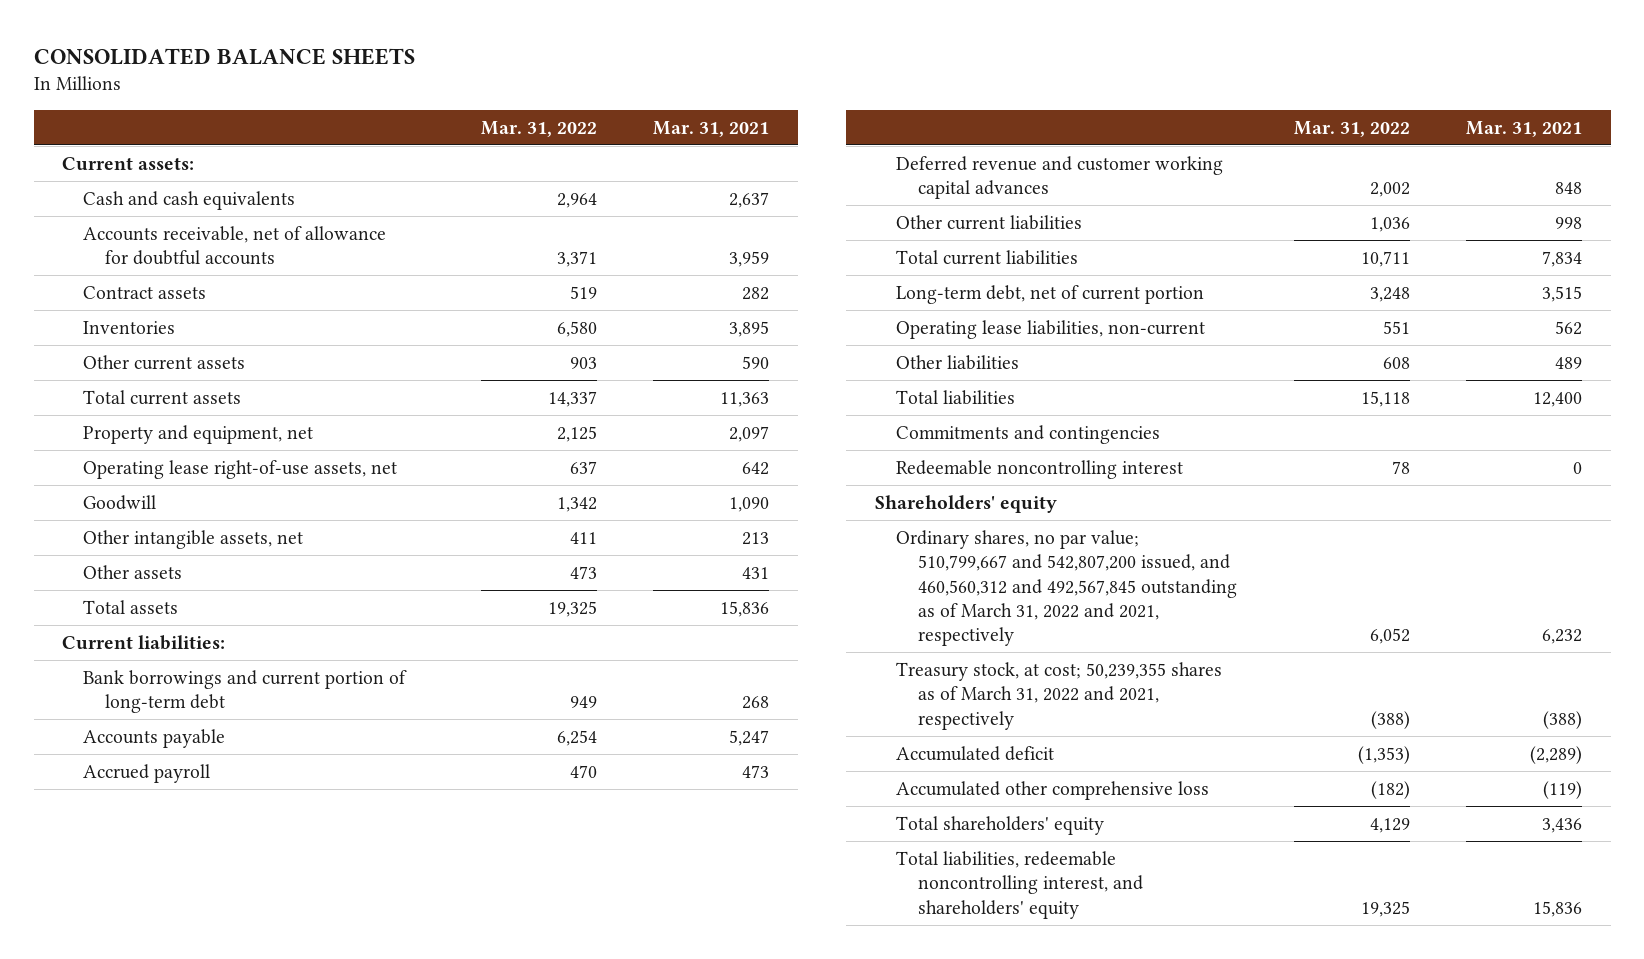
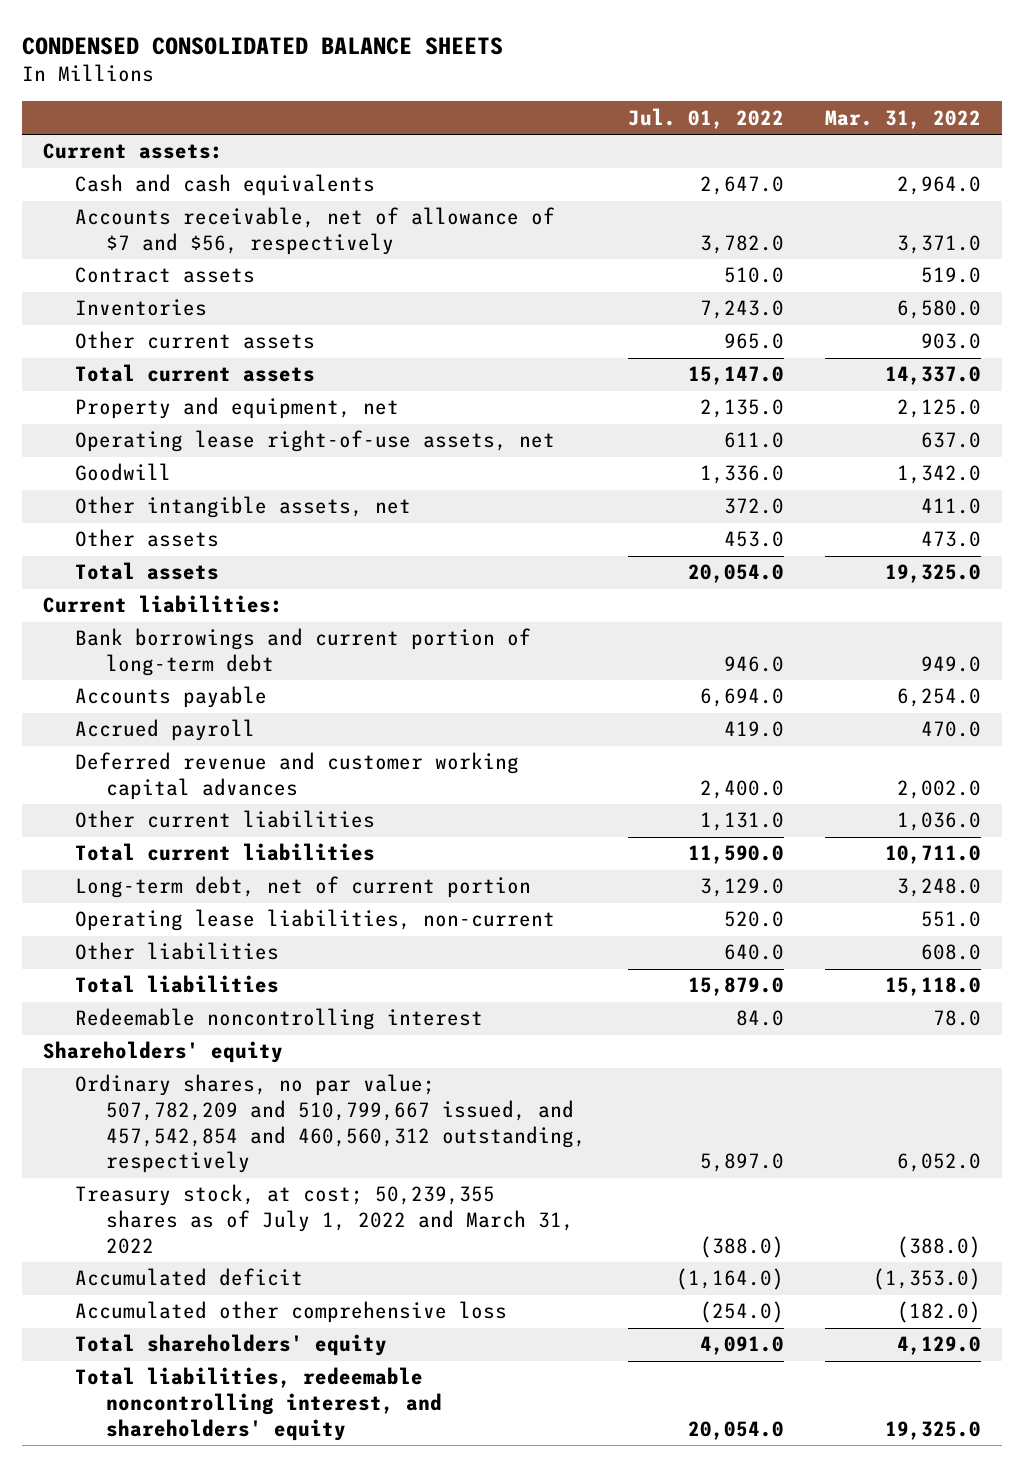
[33,47,415,65] CONSOLIDATED BALANCE SHEETS -> [22,36,504,55] CONDENSED CONSOLIDATED BALANCE SHEETS
[653,120,770,137] Mar. 31, 2021 -> none
none -> [627,107,784,129] Jul. 01, 2022
[556,192,597,208] 2,964 -> [897,176,982,196] 2,964.0
[83,225,387,266] Accounts receivable, net of allowance for doubtful accounts -> [74,207,555,256] Accounts receivable, net of allowance of $7 and $56, respectively
[556,251,597,268] 3,371 -> [897,235,982,255] 3,371.0
[569,285,597,299] 519 -> [921,267,982,284] 519.0
[556,320,597,337] 6,580 -> [897,300,982,320] 6,580.0
[569,356,597,369] 903 -> [921,333,982,350] 903.0
[547,390,597,407] 14,337 -> [885,366,982,386] 14,337.0
[556,425,597,442] 2,125 -> [897,399,982,419] 2,125.0
[569,460,597,474] 637 -> [921,432,982,449] 637.0
[556,496,597,512] 1,342 -> [897,465,982,485] 1,342.0
[569,531,597,544] 411 -> [921,498,982,515] 411.0
[569,565,597,579] 473 -> [921,531,982,548] 473.0
[547,600,597,617] 19,325 -> [885,564,982,584] 19,325.0
[896,424,1161,444] Commitments and contingencies -> none
[569,696,597,709] 949 -> [921,656,982,673] 949.0
[556,729,597,746] 6,254 -> [897,688,982,708] 6,254.0
[569,764,597,778] 470 -> [921,721,982,738] 470.0
[1369,182,1410,198] 2,002 -> [897,780,982,800] 2,002.0
[1369,216,1410,232] 1,036 -> [897,812,982,832] 1,036.0
[1360,250,1410,267] 10,711 -> [885,845,982,865] 10,711.0
[1369,286,1410,302] 3,248 -> [897,878,982,898] 3,248.0
[1382,320,1410,334] 551 -> [921,911,982,928] 551.0
[1382,356,1410,369] 608 -> [921,944,982,961] 608.0
[1360,390,1410,407] 15,118 -> [885,977,982,997] 15,118.0
[1391,460,1410,474] 78 -> [933,1010,982,1027] 78.0
[896,529,1238,647] Ordinary shares, no par value; 510,799,667 and 542,807,200 issued, and 460,560,312 and 492,567,845 outstanding as of March 31, 2022 and 2021, respectively -> [74,1074,586,1174] Ordinary shares, no par value; 507,782,209 and 510,799,667 issued, and 457,542,854 and 460,560,312 outstanding, respectively
[1369,628,1410,645] 6,052 -> [897,1153,982,1173] 6,052.0
[896,661,1223,730] Treasury stock, at cost; 50,239,355 shares as of March 31, 2022 and 2021, respectively -> [74,1184,574,1254] Treasury stock, at cost; 50,239,355 shares as of July 1, 2022 and March 31, 2022
[1370,710,1410,729] (388) -> [897,1235,982,1258] (388.0)
[1357,745,1410,764] (1,353) -> [873,1268,982,1291] (1,353.0)
[1370,780,1410,799] (182) -> [897,1301,982,1324] (182.0)
[1369,817,1410,833] 4,129 -> [897,1336,982,1356] 4,129.0
[1360,900,1410,917] 19,325 -> [885,1420,982,1440] 19,325.0

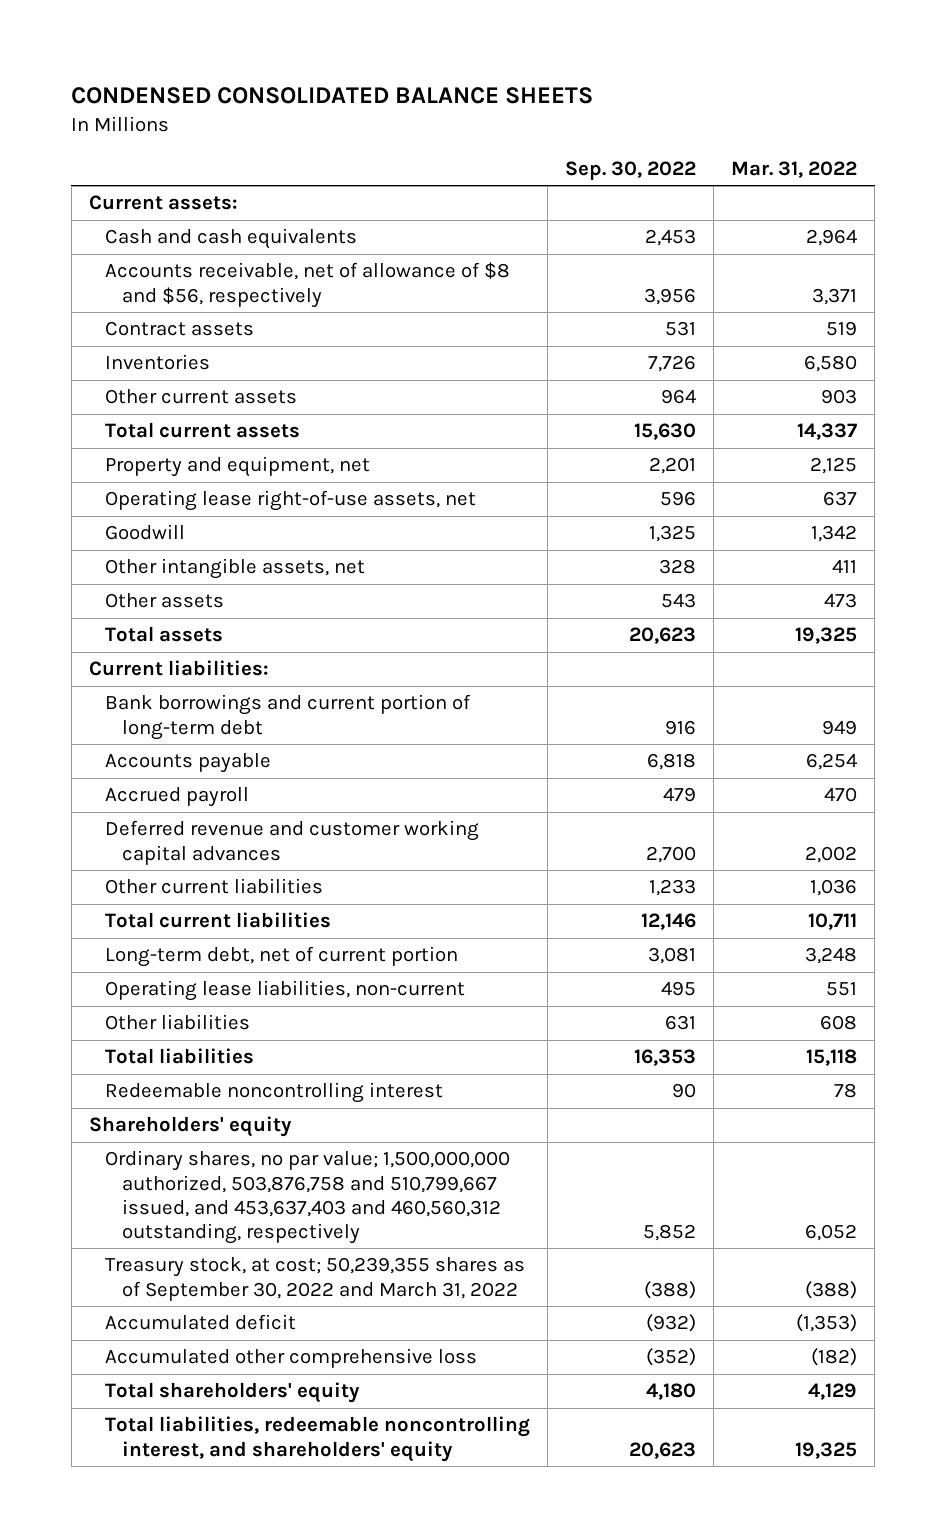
[627,107,784,129] Jul. 01, 2022 -> none
none -> [565,161,697,181] Sep. 30, 2022
[897,176,982,196] 2,964.0 -> [806,229,858,247] 2,964
[74,207,555,256] Accounts receivable, net of allowance of $7 and $56, respectively -> [105,262,511,308] Accounts receivable, net of allowance of $8 and $56, respectively
[897,235,982,255] 3,371.0 -> [812,287,858,305] 3,371
[921,267,982,284] 519.0 -> [826,321,858,337] 519
[897,300,982,320] 6,580.0 -> [804,355,858,373] 6,580
[921,333,982,350] 903.0 -> [821,389,858,405] 903
[885,366,982,386] 14,337.0 -> [797,423,858,441] 14,337
[897,399,982,419] 2,125.0 -> [810,457,858,475] 2,125
[921,432,982,449] 637.0 -> [823,491,858,507] 637
[897,465,982,485] 1,342.0 -> [811,525,858,543] 1,342
[921,498,982,515] 411.0 -> [832,559,858,574] 411
[921,531,982,548] 473.0 -> [824,593,858,609] 473
[885,564,982,584] 19,325.0 -> [795,627,858,645] 19,325
[921,656,982,673] 949.0 -> [822,719,858,735] 949
[897,688,982,708] 6,254.0 -> [806,753,858,771] 6,254
[921,721,982,738] 470.0 -> [824,787,858,803] 470
[897,780,982,800] 2,002.0 -> [805,845,858,863] 2,002
[897,812,982,832] 1,036.0 -> [810,879,858,897] 1,036
[885,845,982,865] 10,711.0 -> [808,913,858,931] 10,711
[897,878,982,898] 3,248.0 -> [805,947,858,965] 3,248
[921,911,982,928] 551.0 -> [826,982,858,997] 551
[921,944,982,961] 608.0 -> [820,1015,858,1031] 608
[885,977,982,997] 15,118.0 -> [806,1049,858,1067] 15,118
[933,1010,982,1027] 78.0 -> [834,1083,858,1099] 78
[74,1074,586,1174] Ordinary shares, no par value; 507,782,209 and 510,799,667 issued, and 457,542,854 and 460,560,312 outstanding, respectively -> [105,1150,511,1245] Ordinary shares, no par value; 1,500,000,000 authorized, 503,876,758 and 510,799,667 issued, and 453,637,403 and 460,560,312 outstanding, respectively
[897,1153,982,1173] 6,052.0 -> [805,1224,858,1242] 6,052
[74,1184,574,1254] Treasury stock, at cost; 50,239,355 shares as of July 1, 2022 and March 31, 2022 -> [105,1257,526,1301] Treasury stock, at cost; 50,239,355 shares as of September 30, 2022 and March 31, 2022
[897,1235,982,1258] (388.0) -> [805,1280,858,1299] (388)
[873,1268,982,1291] (1,353.0) -> [796,1314,858,1333] (1,353)
[897,1301,982,1324] (182.0) -> [811,1348,858,1367] (182)
[897,1336,982,1356] 4,129.0 -> [808,1383,858,1401] 4,129
[885,1420,982,1440] 19,325.0 -> [795,1441,858,1459] 19,325

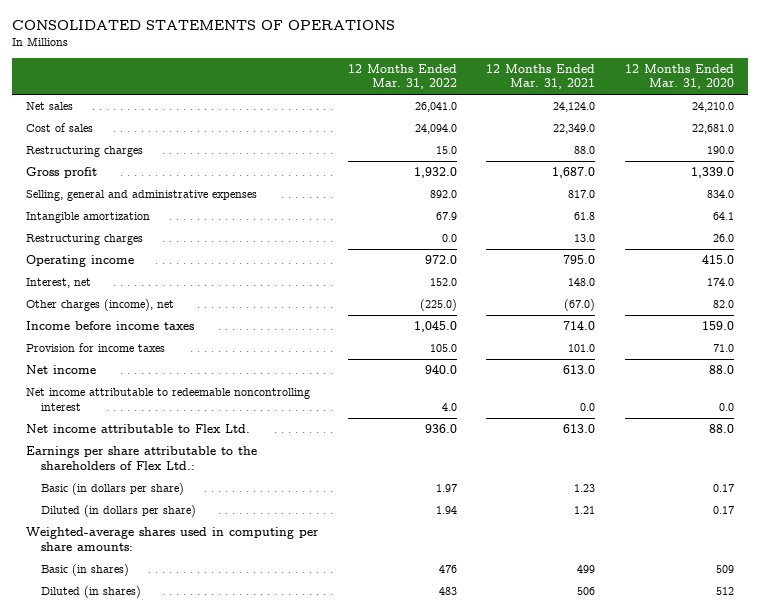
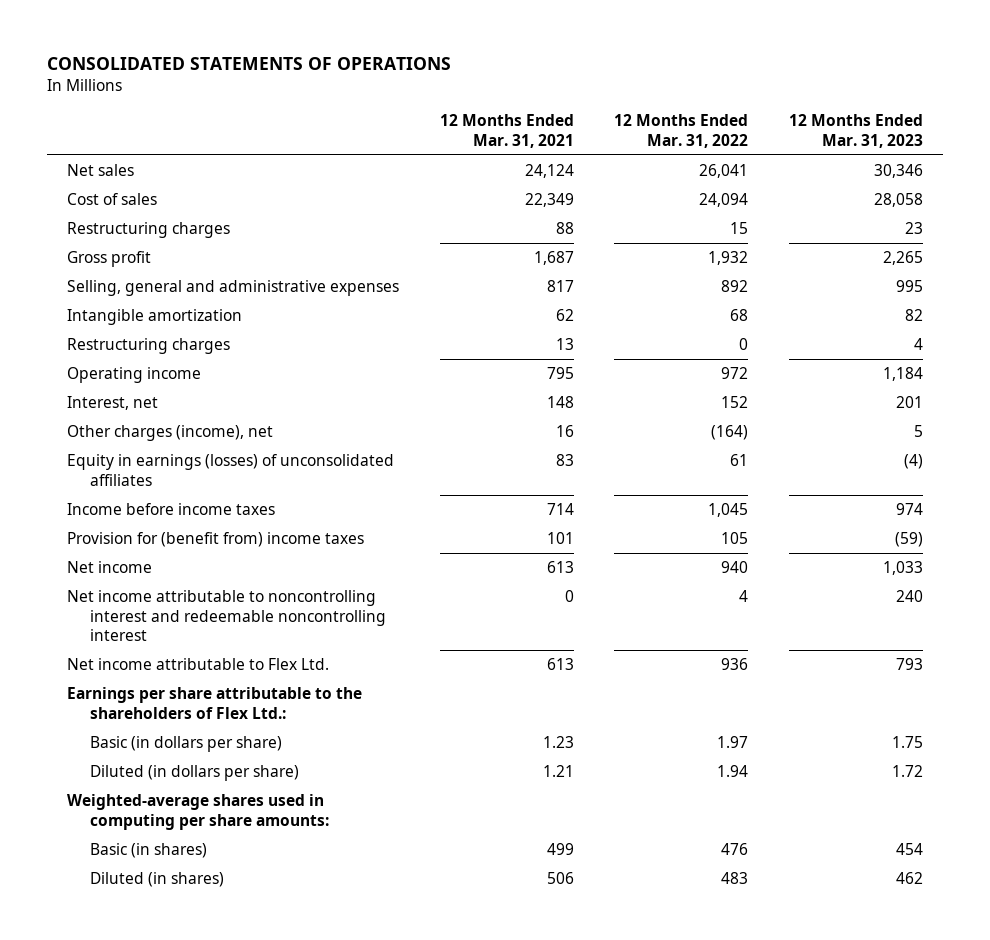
[624,63,734,90] 12 Months Ended Mar. 31, 2020 -> none
none -> [788,114,923,148] 12 Months Ended Mar. 31, 2023
[414,102,457,113] 26,041.0 -> [699,163,749,178] 26,041
[553,102,596,113] 24,124.0 -> [524,163,574,178] 24,124
[414,124,457,135] 24,094.0 -> [699,192,749,207] 24,094
[553,124,596,135] 22,349.0 -> [524,192,574,207] 22,349
[435,146,457,155] 15.0 -> [730,221,749,234] 15
[574,146,596,155] 88.0 -> [555,221,574,234] 88
[413,167,457,179] 1,932.0 -> [708,250,749,265] 1,932
[552,167,596,179] 1,687.0 -> [533,250,574,265] 1,687
[429,190,457,199] 892.0 -> [721,279,749,292] 892
[568,190,596,199] 817.0 -> [546,279,574,292] 817
[435,212,457,221] 67.9 -> [730,308,749,321] 68
[574,212,596,221] 61.8 -> [555,308,574,321] 62
[441,234,457,243] 0.0 -> [739,337,749,350] 0
[574,234,596,243] 13.0 -> [555,337,574,350] 13
[424,255,457,265] 972.0 -> [721,366,749,379] 972
[563,255,596,265] 795.0 -> [546,366,574,379] 795
[429,278,457,287] 152.0 -> [721,395,749,408] 152
[568,278,596,287] 148.0 -> [546,395,574,408] 148
[419,299,457,312] (225.0) -> [711,424,749,440] (164)
[564,299,596,312] (67.0) -> [555,424,574,437] 16
none -> [66,453,394,486] Equity in earnings (losses) of unconsolidated affiliates
[413,321,457,333] 1,045.0 -> [708,502,749,517] 1,045
[563,321,596,331] 714.0 -> [546,502,574,515] 714
[26,343,166,353] Provision for income taxes -> [66,531,364,547] Provision for (benefit from) income taxes
[429,344,457,353] 105.0 -> [721,531,749,544] 105
[568,344,596,353] 101.0 -> [546,531,574,544] 101
[424,365,457,375] 940.0 -> [721,560,749,573] 940
[563,365,596,375] 613.0 -> [546,560,574,573] 613
[26,388,311,411] Net income attributable to redeemable noncontrolling interest -> [66,589,386,642] Net income attributable to noncontrolling interest and redeemable noncontrolling interest
[441,402,457,411] 4.0 -> [739,589,749,602] 4
[580,402,596,411] 0.0 -> [564,589,574,602] 0
[424,424,457,434] 936.0 -> [721,657,749,670] 936
[563,424,596,434] 613.0 -> [546,657,574,670] 613

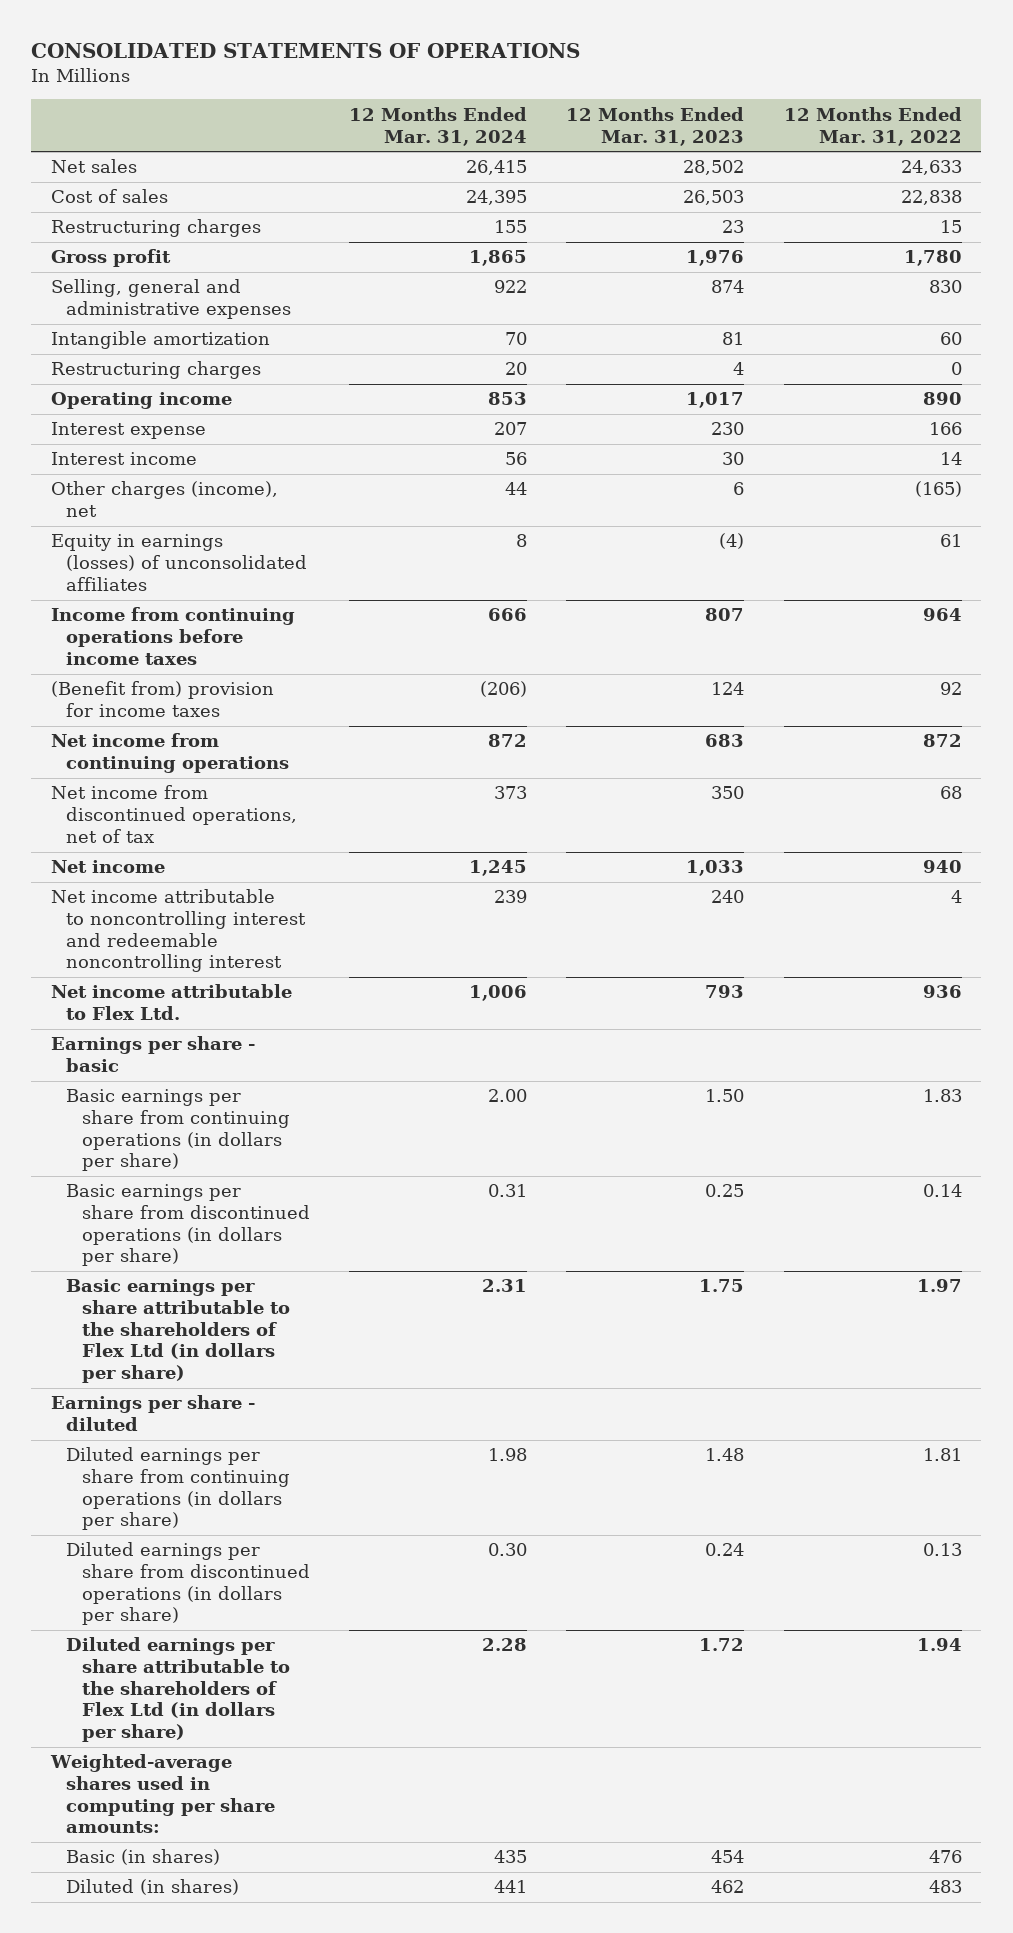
[439,114,574,148] 12 Months Ended Mar. 31, 2021 -> none
none -> [348,106,527,146] 12 Months Ended Mar. 31, 2024
[699,163,749,178] 26,041 -> [900,160,962,176] 24,633
[873,163,923,178] 30,346 -> [683,160,745,176] 28,502
[699,192,749,207] 24,094 -> [900,190,962,206] 22,838
[873,192,923,207] 28,058 -> [683,190,745,206] 26,503
[708,250,749,265] 1,932 -> [903,250,962,267] 1,780
[882,250,923,265] 2,265 -> [686,250,745,267] 1,976
[721,279,749,292] 892 -> [928,280,962,294] 830
[895,279,923,292] 995 -> [711,280,745,294] 874
[730,308,749,321] 68 -> [939,332,962,346] 60
[904,308,923,321] 82 -> [722,332,745,346] 81
[66,395,158,410] Interest, net -> none
[721,366,749,379] 972 -> [922,392,962,406] 890
[882,366,923,381] 1,184 -> [686,392,745,409] 1,017
none -> [51,422,207,440] Interest expense
none -> [51,452,198,466] Interest income
[711,424,749,440] (164) -> [914,481,962,498] (165)
[913,424,923,437] 5 -> [733,482,745,496] 6
[66,502,275,515] Income before income taxes -> [51,607,296,665] Income from continuing operations before income taxes
[708,502,749,517] 1,045 -> [922,608,962,622] 964
[895,502,923,515] 974 -> [705,608,745,622] 807
[66,531,364,547] Provision for (benefit from) income taxes -> [51,681,275,718] (Benefit from) provision for income taxes
[721,531,749,544] 105 -> [939,682,962,696] 92
[894,531,923,547] (59) -> [711,682,745,696] 124
none -> [51,733,290,774] Net income from continuing operations
none -> [51,785,298,843] Net income from discontinued operations, net of tax
[66,686,362,719] Earnings per share attributable to the shareholders of Flex Ltd.: -> none
none -> [51,1036,256,1073] Earnings per share - basic
none -> [66,1089,290,1172] Basic earnings per share from continuing operations (in dollars per share)
none -> [66,1184,310,1267] Basic earnings per share from discontinued operations (in dollars per share)
[89,735,282,752] Basic (in dollars per share) -> [66,1279,290,1384] Basic earnings per share attributable to the shareholders of Flex Ltd (in dollars per share)
none -> [51,1395,256,1432] Earnings per share - diluted
none -> [66,1447,290,1531] Diluted earnings per share from continuing operations (in dollars per share)
none -> [66,1542,310,1626] Diluted earnings per share from discontinued operations (in dollars per share)
[89,764,299,781] Diluted (in dollars per share) -> [66,1637,290,1743] Diluted earnings per share attributable to the shareholders of Flex Ltd (in dollars per share)

